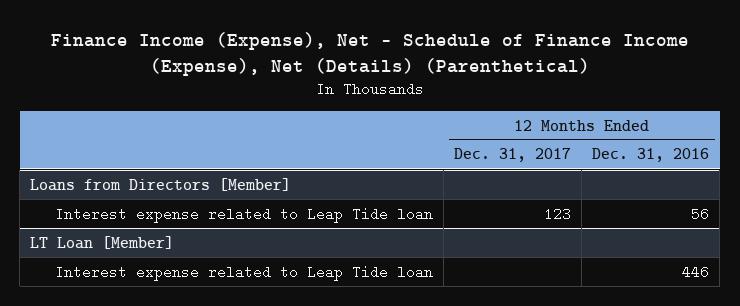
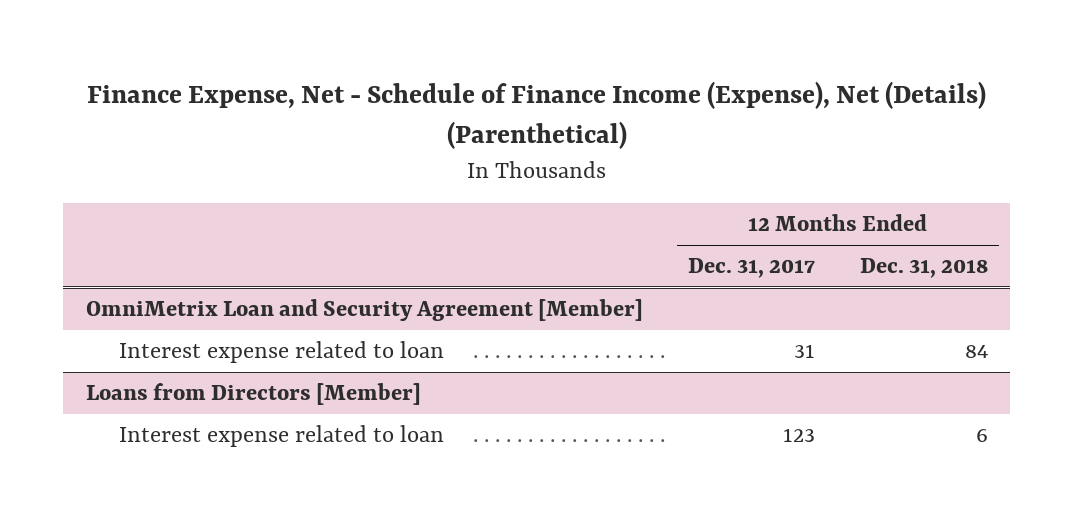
[50,31,689,76] Finance Income (Expense), Net - Schedule of Finance Income (Expense), Net (Details) (Parenthetical) -> [86,81,986,149] Finance Expense, Net - Schedule of Finance Income (Expense), Net (Details) (Parenthetical)
[592,148,710,163] Dec. 31, 2016 -> none
none -> [859,258,988,279] Dec. 31, 2018
none -> [85,299,643,322] OmniMetrix Loan and Security Agreement [Member]
none -> [118,341,444,364] Interest expense related to loan
[30,235,175,249] LT Loan [Member] -> none
[54,264,433,281] Interest expense related to Leap Tide loan -> none
[54,206,433,223] Interest expense related to Leap Tide loan -> [118,425,444,448] Interest expense related to loan

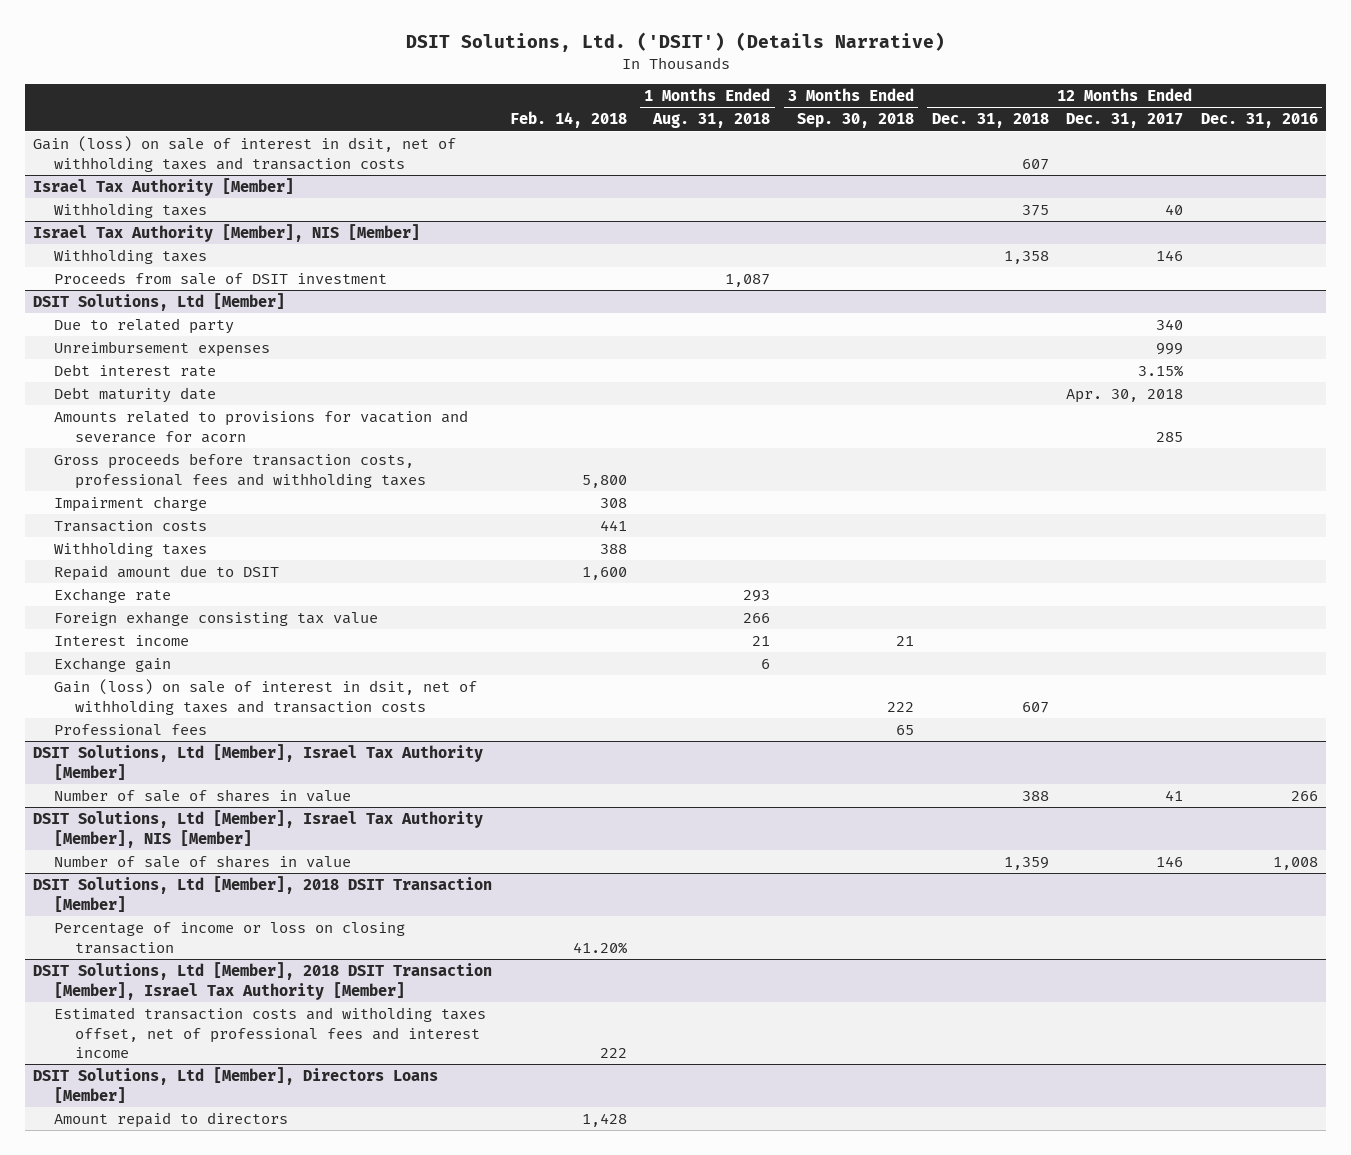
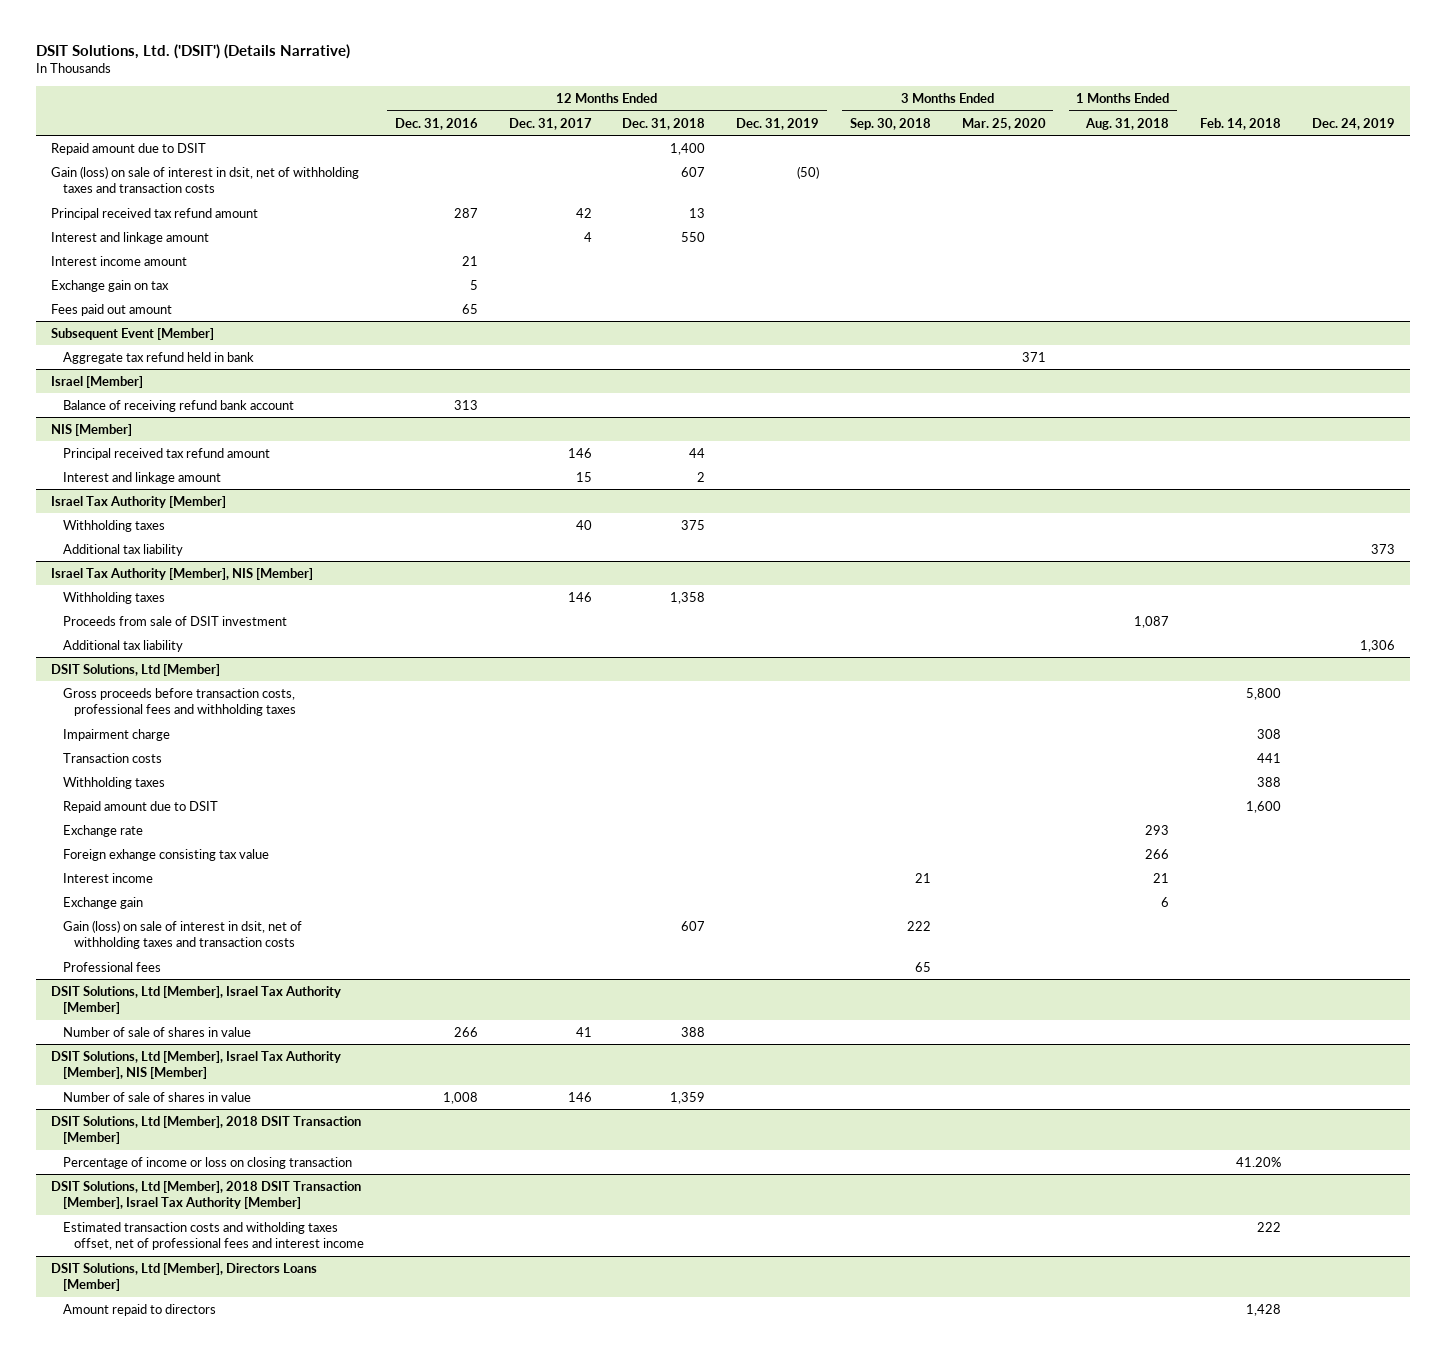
none -> [736,117,820,130] Dec. 31, 2019
none -> [961,117,1046,130] Mar. 25, 2020
none -> [1311,117,1395,130] Dec. 24, 2019
none -> [50,142,206,155] Repaid amount due to DSIT
none -> [50,207,258,220] Principal received tax refund amount
none -> [50,231,209,244] Interest and linkage amount
none -> [50,255,187,266] Interest income amount
none -> [50,279,169,292] Exchange gain on tax
none -> [50,303,172,316] Fees paid out amount
none -> [50,327,214,340] Subsequent Event [Member]
none -> [62,351,254,364] Aggregate tax refund held in bank
none -> [50,375,143,388] Israel [Member]
none -> [62,399,294,412] Balance of receiving refund bank account
none -> [50,423,132,436] NIS [Member]
none -> [62,447,270,460] Principal received tax refund amount
none -> [62,471,221,484] Interest and linkage amount
none -> [62,543,183,556] Additional tax liability
none -> [62,639,183,652] Additional tax liability
[54,318,235,335] Due to related party -> none
[54,341,271,358] Unreimbursement expenses -> none
[54,364,217,378] Debt interest rate -> none
[54,387,217,404] Debt maturity date -> none
[54,410,469,443] Amounts related to provisions for vacation and severance for acorn -> none

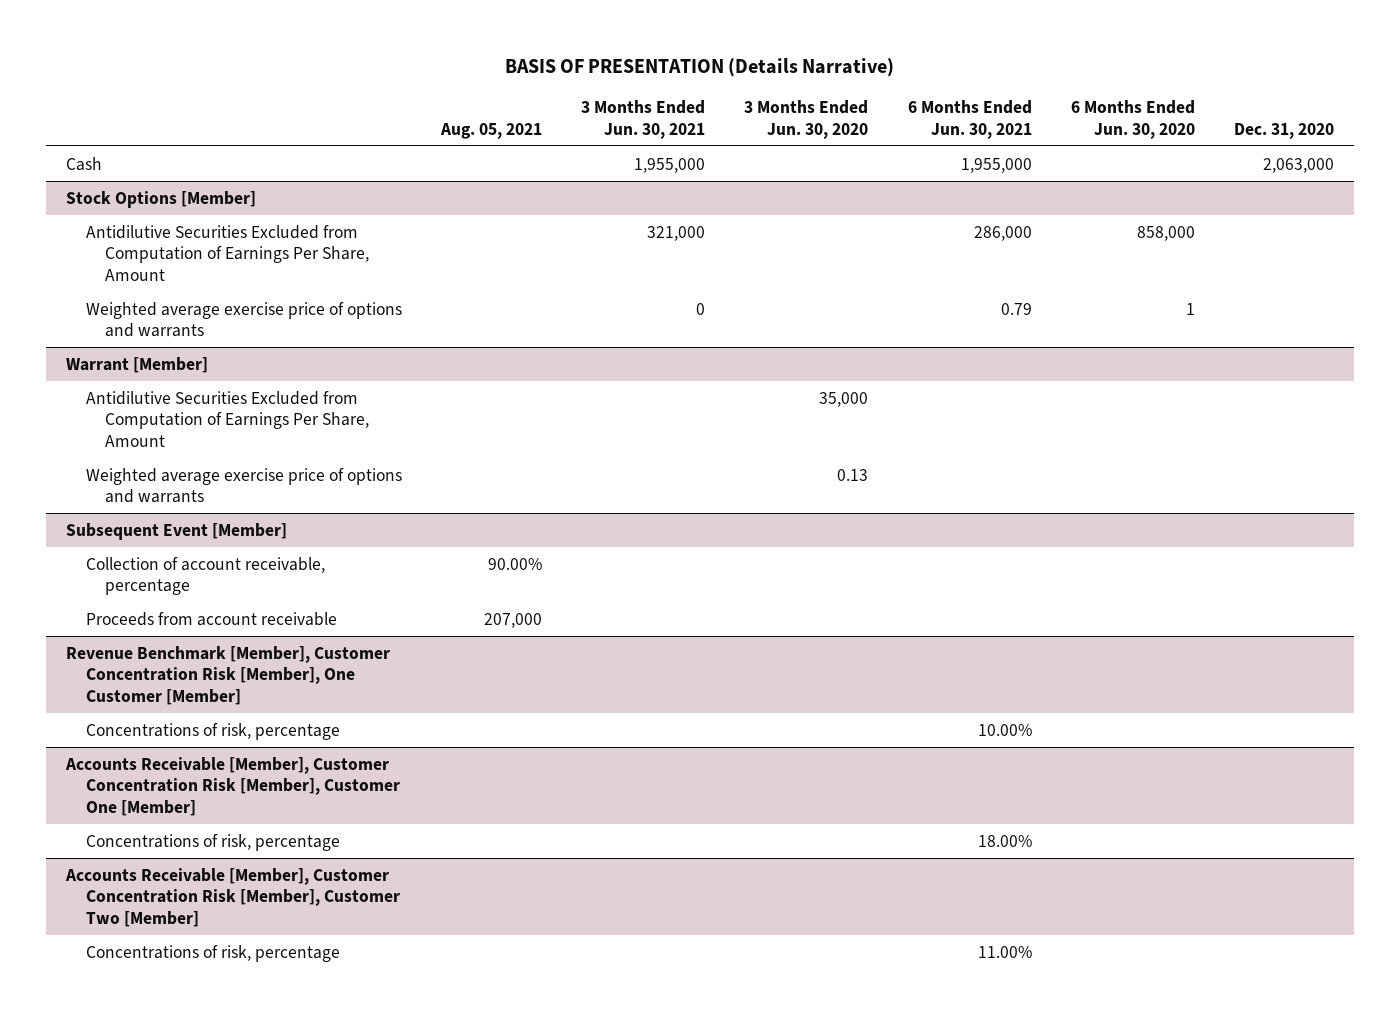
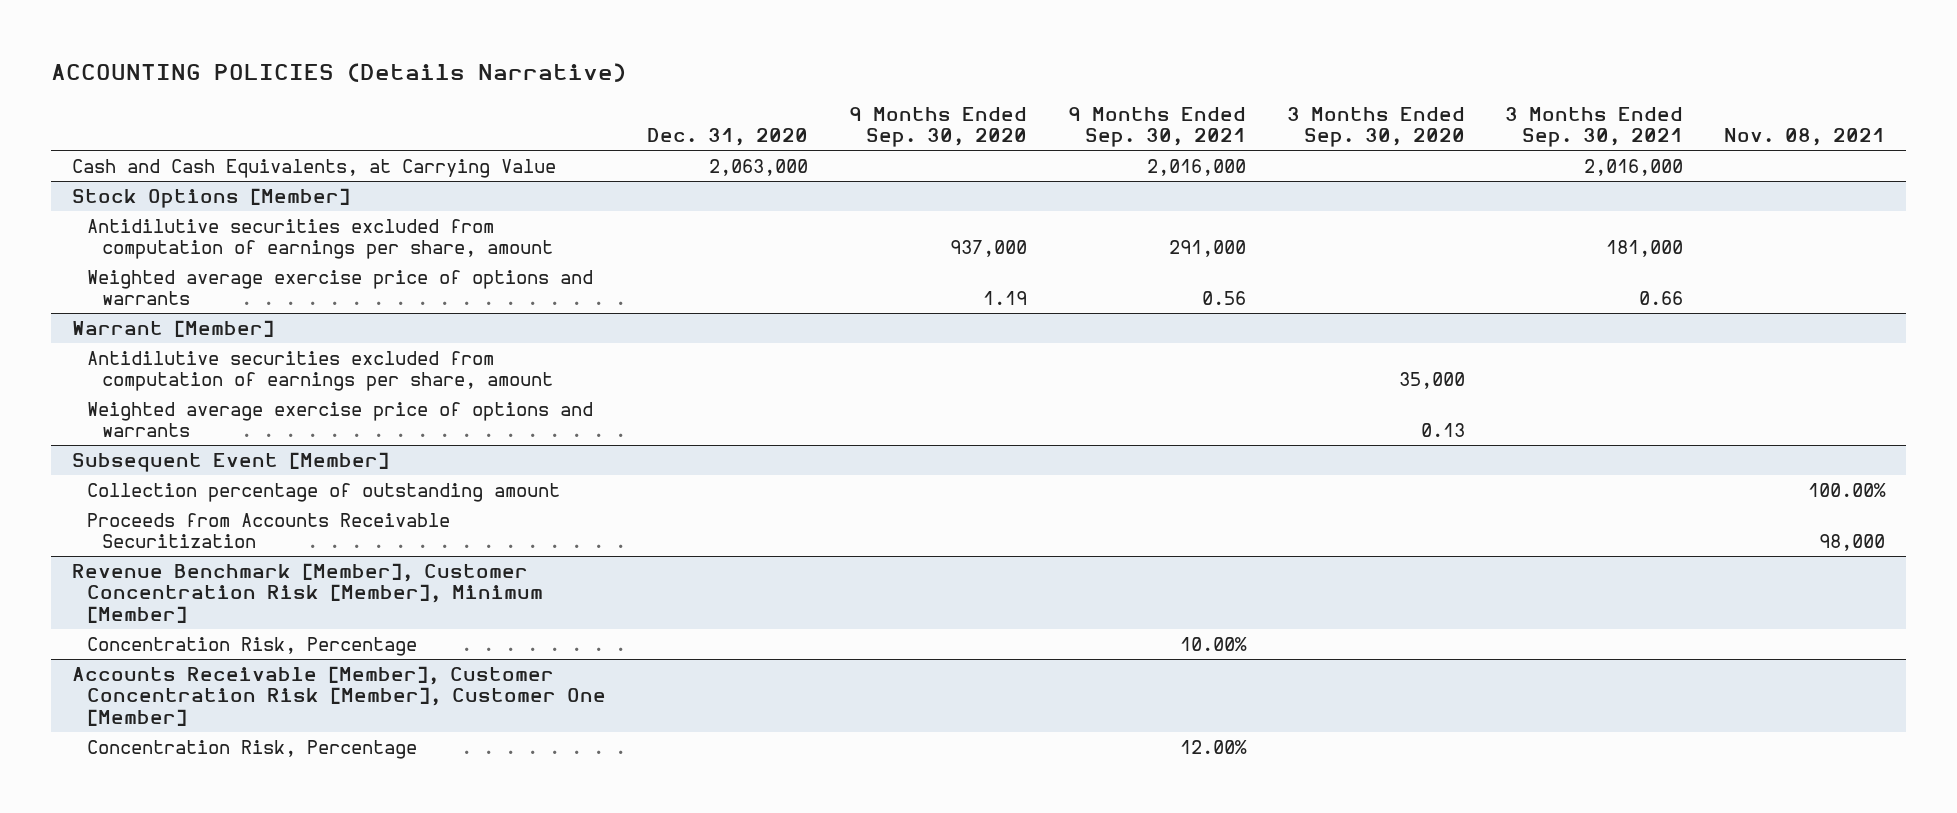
[505,57,895,77] BASIS OF PRESENTATION (Details Narrative) -> [51,63,627,83] ACCOUNTING POLICIES (Details Narrative)
[439,122,542,139] Aug. 05, 2021 -> none
[581,99,706,139] 3 Months Ended Jun. 30, 2021 -> none
[744,99,869,139] 3 Months Ended Jun. 30, 2020 -> none
[907,99,1032,139] 6 Months Ended Jun. 30, 2021 -> none
[1071,99,1196,139] 6 Months Ended Jun. 30, 2020 -> none
none -> [848,106,1027,148] 9 Months Ended Sep. 30, 2020
none -> [1067,106,1246,148] 9 Months Ended Sep. 30, 2021
none -> [1286,106,1465,148] 3 Months Ended Sep. 30, 2020
none -> [1505,106,1684,148] 3 Months Ended Sep. 30, 2021
none -> [1724,128,1886,147] Nov. 08, 2021
[65,156,102,171] Cash -> [71,158,556,178] Cash and Cash Equivalents, at Carrying Value
[85,224,370,282] Antidilutive Securities Excluded from Computation of Earnings Per Share, Amount -> [86,218,553,260] Antidilutive securities excluded from computation of earnings per share, amount
[85,390,370,448] Antidilutive Securities Excluded from Computation of Earnings Per Share, Amount -> [86,350,553,392] Antidilutive securities excluded from computation of earnings per share, amount
[85,556,325,596] Collection of account receivable, percentage -> [86,482,560,502] Collection percentage of outstanding amount
[85,611,337,626] Proceeds from account receivable -> [86,512,450,549] Proceeds from Accounts Receivable Securitization
[65,645,390,706] Revenue Benchmark [Member], Customer Concentration Risk [Member], One Customer [Member] -> [71,562,543,623] Revenue Benchmark [Member], Customer Concentration Risk [Member], Minimum [Member]
[85,722,340,740] Concentrations of risk, percentage -> [86,636,417,656] Concentration Risk, Percentage
[64,867,400,928] Accounts Receivable [Member], Customer Concentration Risk [Member], Customer Two [Member] -> none
[85,944,340,962] Concentrations of risk, percentage -> none
[85,833,340,851] Concentrations of risk, percentage -> [86,739,417,759] Concentration Risk, Percentage

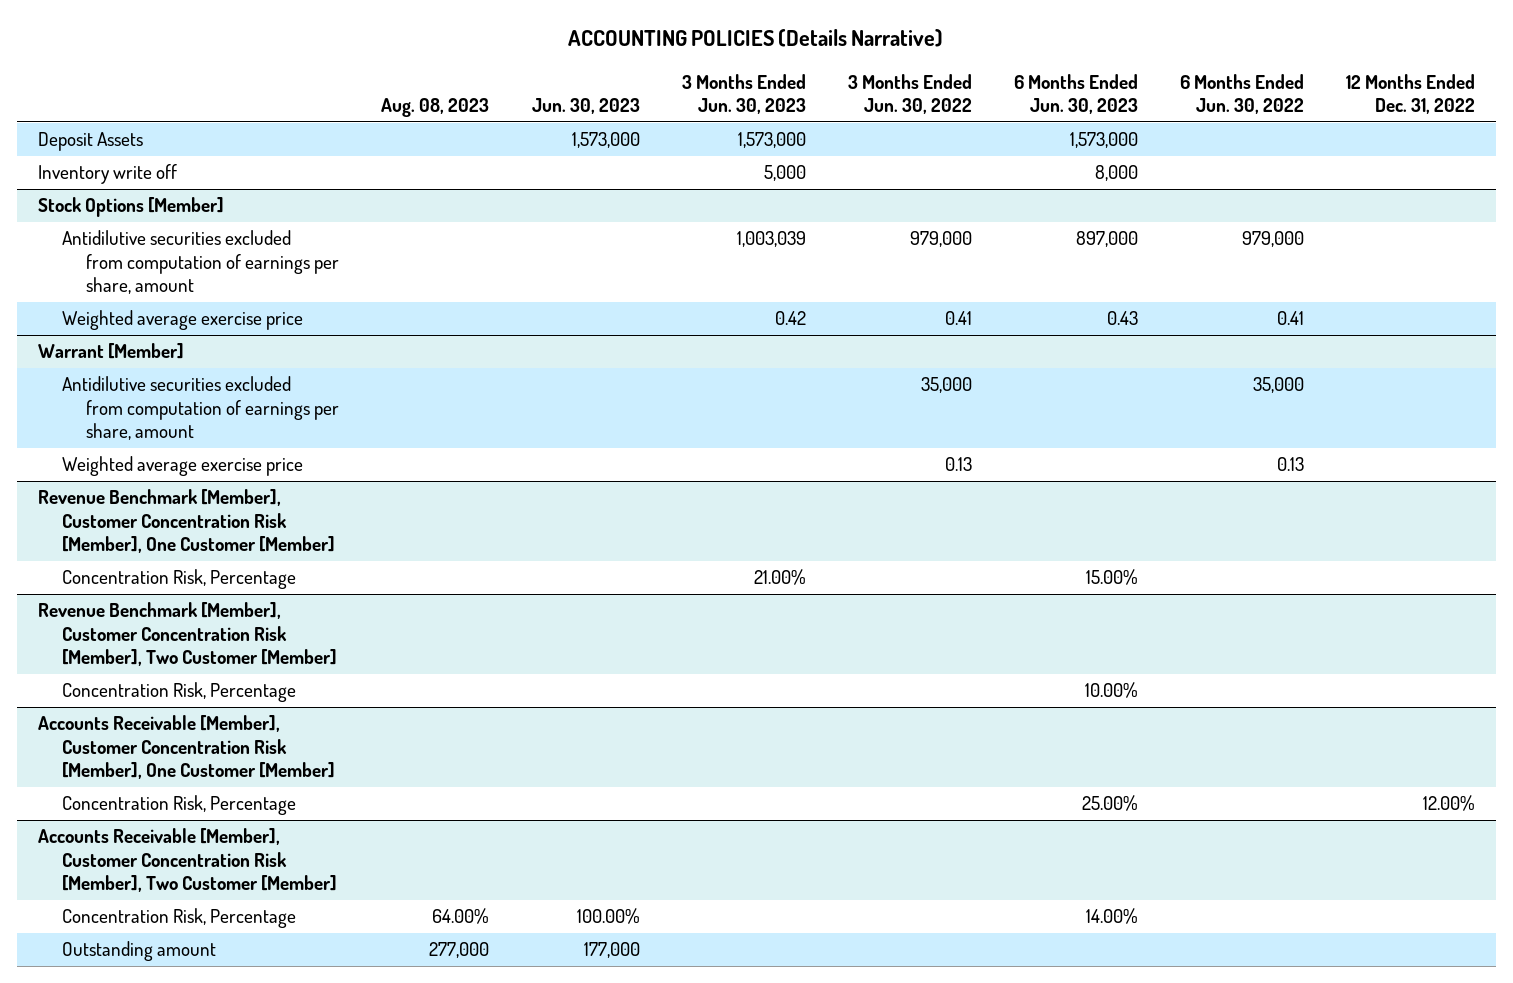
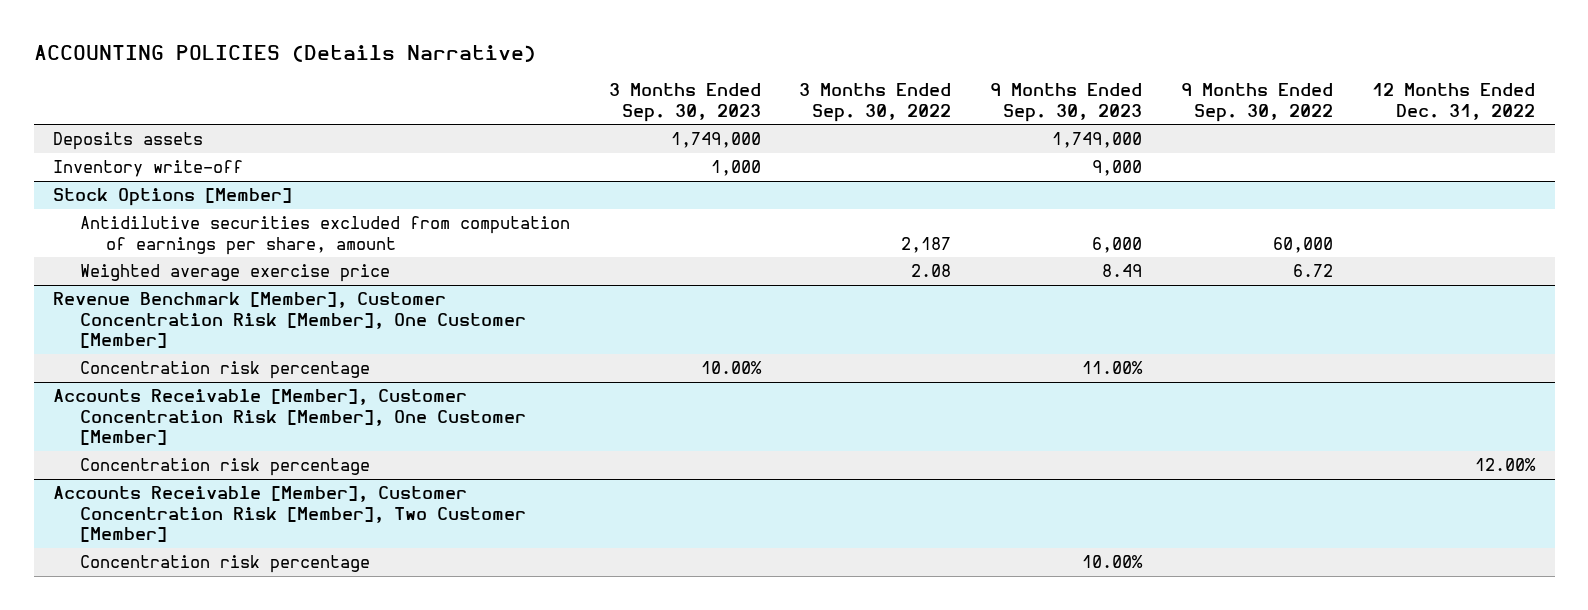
[381,98,490,118] Aug. 08, 2023 -> none
[531,98,640,115] Jun. 30, 2023 -> none
[681,73,806,115] 3 Months Ended Jun. 30, 2023 -> none
[847,73,972,115] 3 Months Ended Jun. 30, 2022 -> none
[1013,73,1138,115] 6 Months Ended Jun. 30, 2023 -> none
[1180,73,1305,115] 6 Months Ended Jun. 30, 2022 -> none
none -> [608,83,761,122] 3 Months Ended Sep. 30, 2023
none -> [799,83,952,122] 3 Months Ended Sep. 30, 2022
none -> [990,83,1143,122] 9 Months Ended Sep. 30, 2023
none -> [1181,83,1334,122] 9 Months Ended Sep. 30, 2022
[37,132,143,152] Deposit Assets -> [53,132,204,151] Deposits assets
[37,164,177,185] Inventory write off -> [53,160,244,178] Inventory write-off
[37,343,184,360] Warrant [Member] -> none
[61,376,340,441] Antidilutive securities excluded from computation of earnings per share, amount -> none
[61,456,303,477] Weighted average exercise price -> none
[37,602,337,667] Revenue Benchmark [Member], Customer Concentration Risk [Member], Two Customer [Member] -> none
[61,682,296,703] Concentration Risk, Percentage -> none
[61,569,296,590] Concentration Risk, Percentage -> [79,361,370,380] Concentration risk percentage
[61,795,296,816] Concentration Risk, Percentage -> [79,458,370,477] Concentration risk percentage
[61,941,216,962] Outstanding amount -> none
[61,908,296,929] Concentration Risk, Percentage -> [79,555,370,574] Concentration risk percentage

